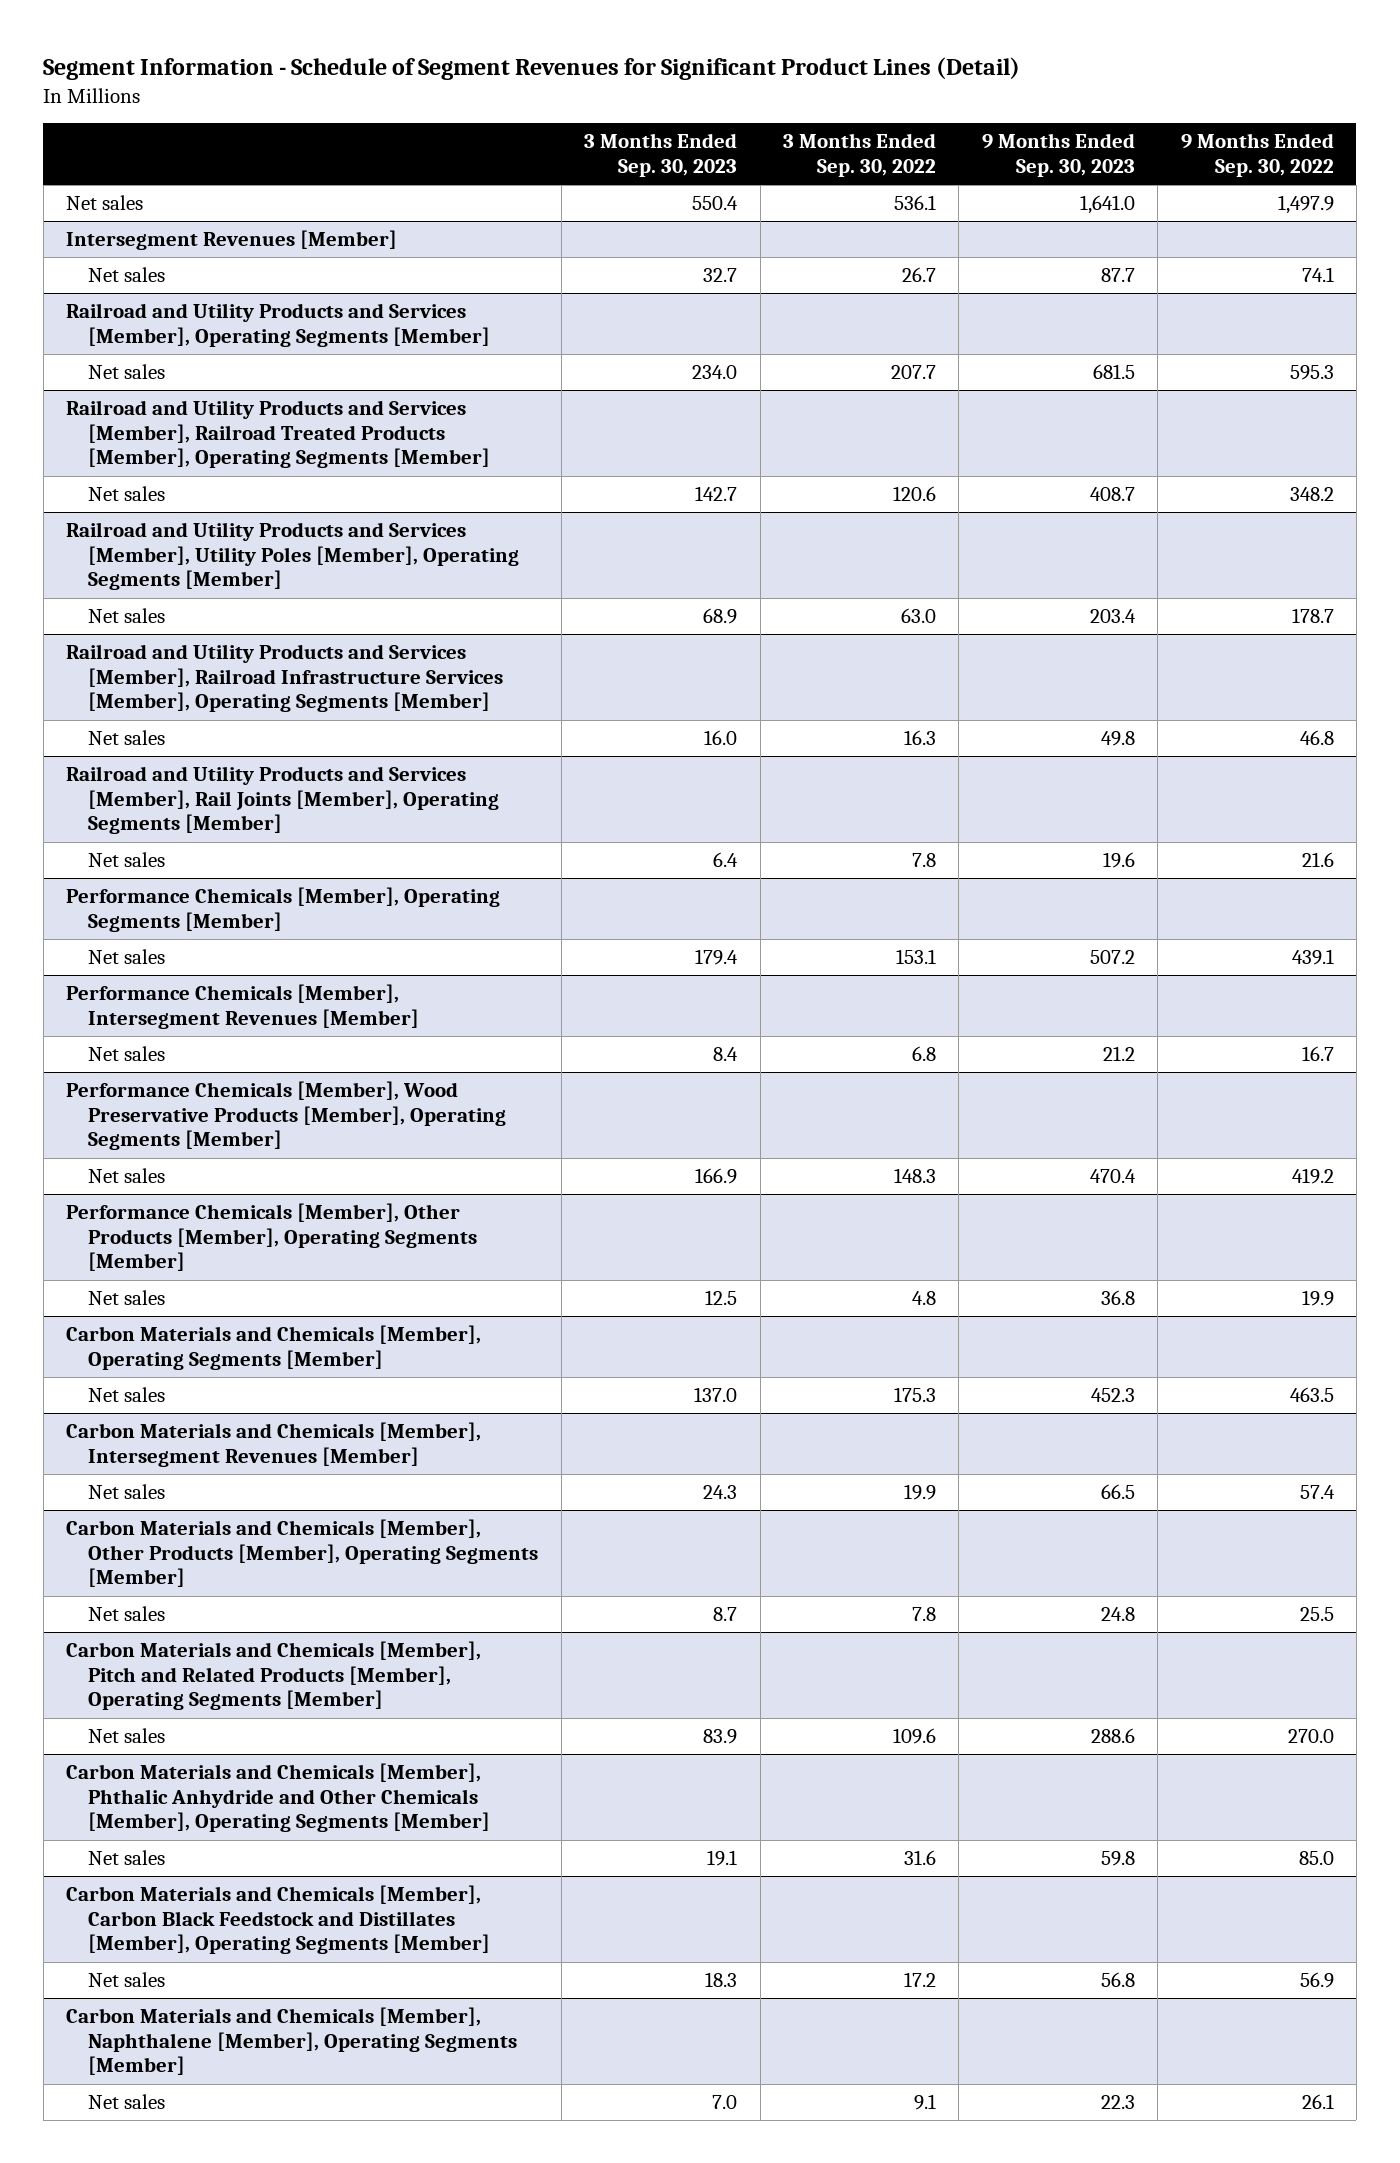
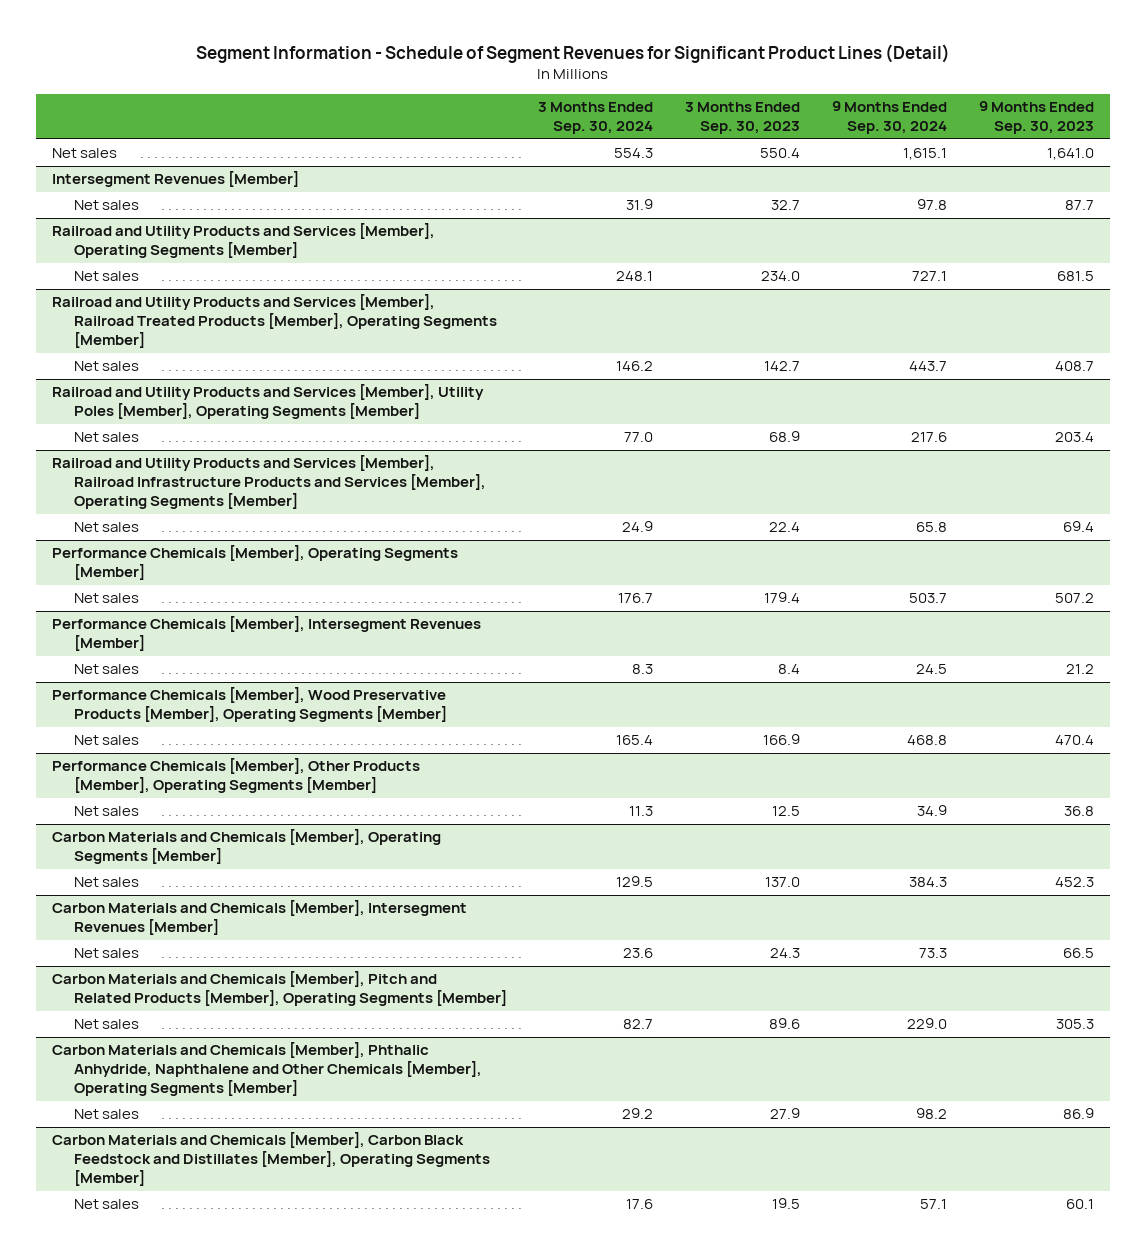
[782,133,936,177] 3 Months Ended Sep. 30, 2022 -> none
[1180,133,1334,177] 9 Months Ended Sep. 30, 2022 -> none
none -> [538,102,654,135] 3 Months Ended Sep. 30, 2024
none -> [831,101,947,135] 9 Months Ended Sep. 30, 2024
[66,766,500,835] Railroad and Utility Products and Services [Member], Rail Joints [Member], Operating Segments [Member] -> none
[88,852,166,868] Net sales -> none
[66,644,504,713] Railroad and Utility Products and Services [Member], Railroad Infrastructure Services [Member], Operating Segments [Member] -> [52,455,486,510] Railroad and Utility Products and Services [Member], Railroad Infrastructure Products and Services [Member], Operating Segments [Member]
[704,730,738,746] 16.0 -> [769,522,801,533] 22.4
[1100,731,1135,747] 49.8 -> [1062,521,1094,533] 69.4
[66,1519,539,1588] Carbon Materials and Chemicals [Member], Other Products [Member], Operating Segments [Member] -> none
[88,1606,166,1622] Net sales -> none
[703,1729,738,1745] 83.9 -> [769,1018,801,1030] 89.6
[1090,1728,1135,1744] 288.6 -> [1055,1019,1094,1030] 305.3
[66,1763,491,1833] Carbon Materials and Chemicals [Member], Phthalic Anhydride and Other Chemicals [Member], Operating Segments [Member] -> [52,1042,482,1097] Carbon Materials and Chemicals [Member], Phthalic Anhydride, Naphthalene and Other Chemicals [Member], Operating Segments [Member]
[707,1850,738,1867] 19.1 -> [770,1108,801,1120] 27.9
[1100,1851,1135,1867] 59.8 -> [1062,1108,1094,1120] 86.9
[66,2007,518,2076] Carbon Materials and Chemicals [Member], Naphthalene [Member], Operating Segments [Member] -> none
[88,2094,166,2110] Net sales -> none
[705,1972,738,1988] 18.3 -> [772,1198,801,1210] 19.5
[1100,1972,1135,1988] 56.8 -> [1065,1199,1094,1210] 60.1

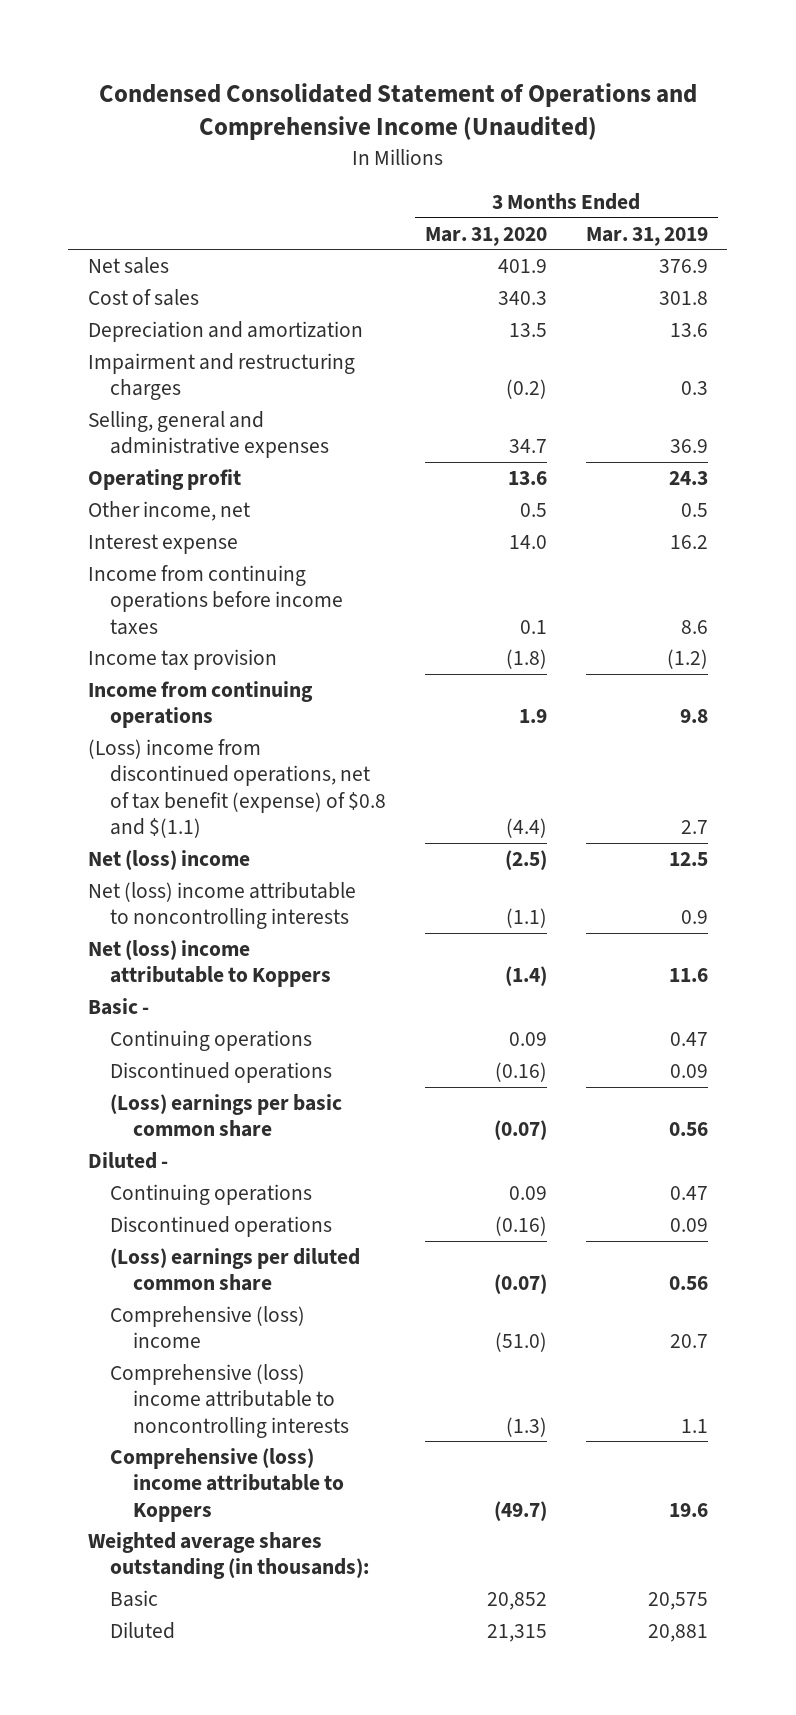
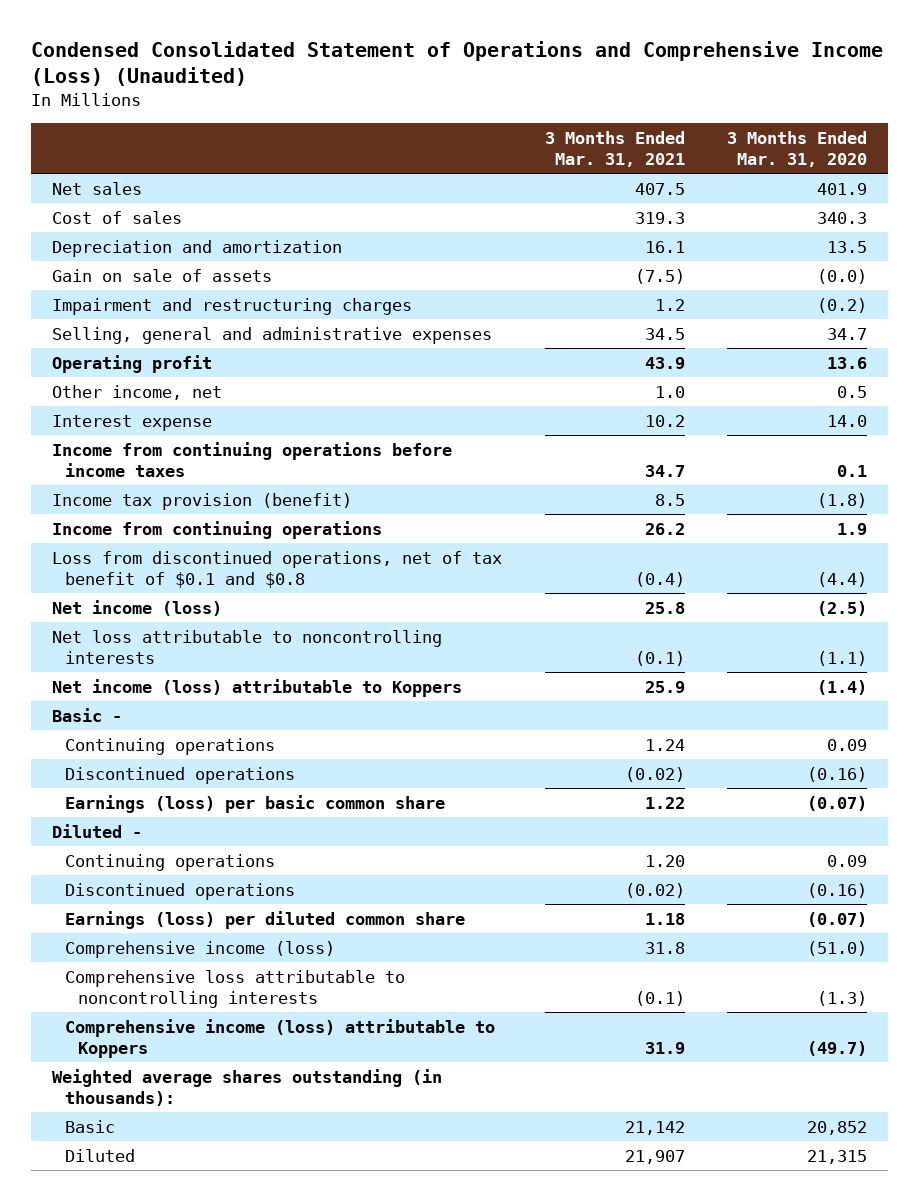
[98,82,697,141] Condensed Consolidated Statement of Operations and Comprehensive Income (Unaudited) -> [31,41,884,87] Condensed Consolidated Statement of Operations and Comprehensive Income (Loss) (Unaudited)
[585,226,708,246] Mar. 31, 2019 -> none
none -> [544,130,685,167] 3 Months Ended Mar. 31, 2021
none -> [52,268,273,282] Gain on sale of assets
[87,648,277,670] Income tax provision -> [52,492,353,510] Income tax provision (benefit)
[87,738,387,839] (Loss) income from discontinued operations, net of tax benefit (expense) of $0.8 and $(1.1) -> [52,550,503,588] Loss from discontinued operations, net of tax benefit of $0.1 and $0.8
[87,849,250,870] Net (loss) income -> [52,599,223,616] Net income (loss)
[87,881,356,930] Net (loss) income attributable to noncontrolling interests -> [52,629,443,664] Net loss attributable to noncontrolling interests
[87,939,332,988] Net (loss) income attributable to Koppers -> [52,678,463,697] Net income (loss) attributable to Koppers
[110,1093,343,1138] (Loss) earnings per basic common share -> [65,794,446,813] Earnings (loss) per basic common share
[110,1247,361,1292] (Loss) earnings per diluted common share -> [65,910,466,929] Earnings (loss) per diluted common share
[110,1305,306,1349] Comprehensive (loss) income -> [65,940,336,958] Comprehensive income (loss)
[110,1363,349,1438] Comprehensive (loss) income attributable to noncontrolling interests -> [65,969,406,1008] Comprehensive loss attributable to noncontrolling interests
[110,1447,344,1522] Comprehensive (loss) income attributable to Koppers -> [65,1018,496,1058] Comprehensive income (loss) attributable to Koppers

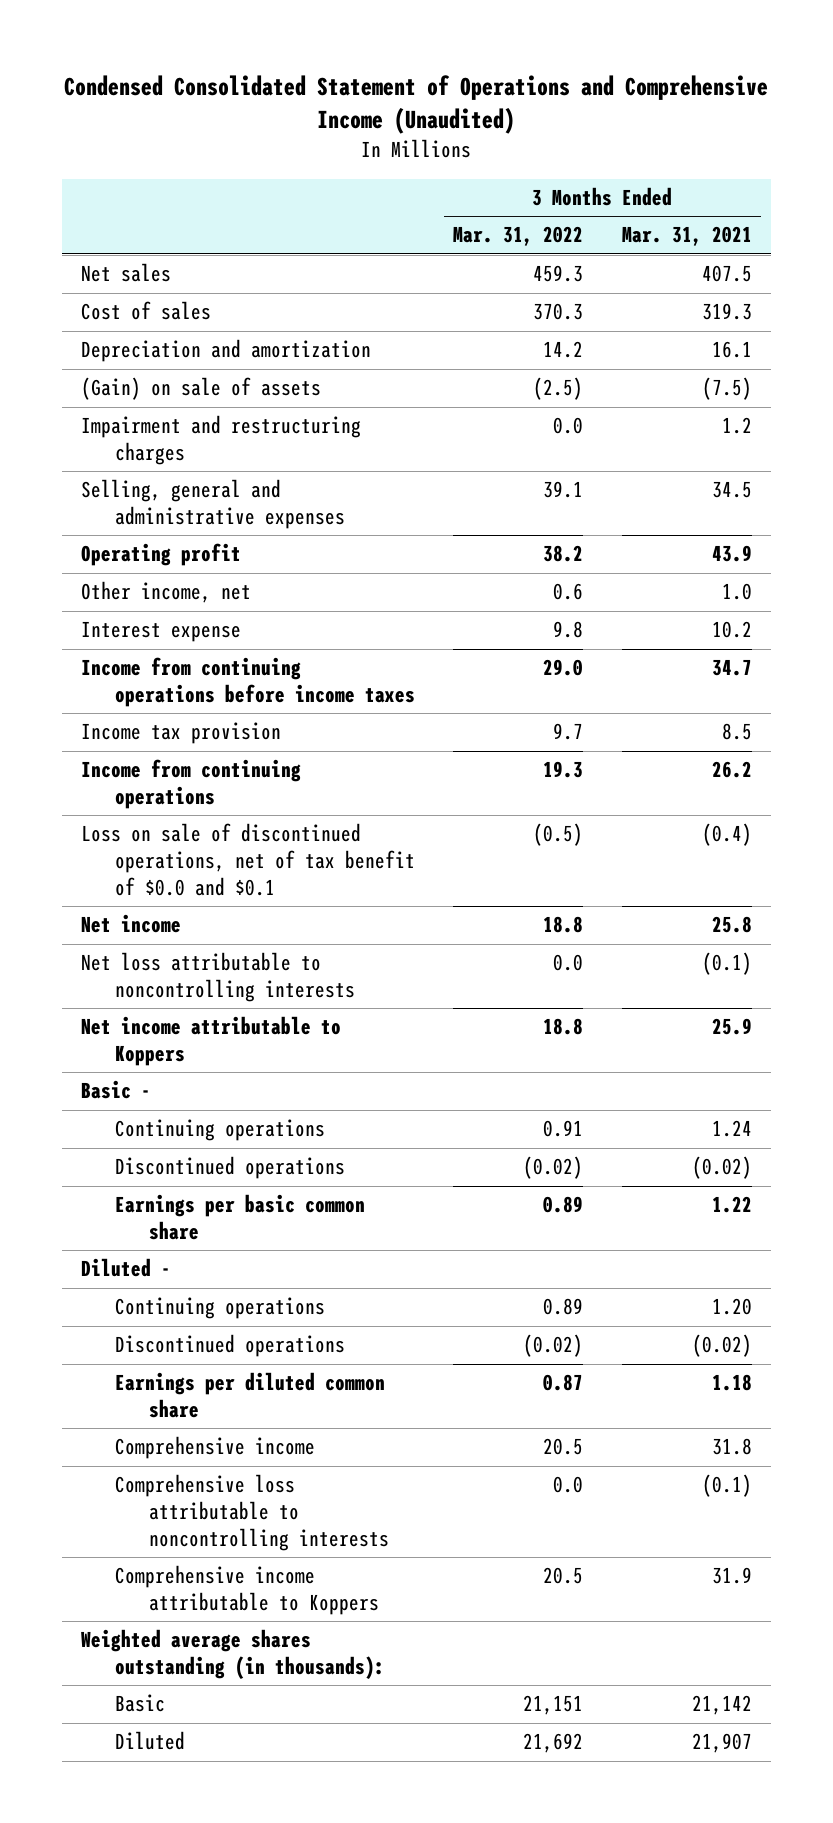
[31,41,884,87] Condensed Consolidated Statement of Operations and Comprehensive Income (Loss) (Unaudited) -> [64,75,769,135] Condensed Consolidated Statement of Operations and Comprehensive Income (Unaudited)
[726,130,867,167] 3 Months Ended Mar. 31, 2020 -> none
none -> [453,226,584,247] Mar. 31, 2022
[52,268,273,282] Gain on sale of assets -> [81,377,322,401] (Gain) on sale of assets
[52,492,353,510] Income tax provision (benefit) -> [81,722,282,745] Income tax provision
[52,550,503,588] Loss from discontinued operations, net of tax benefit of $0.1 and $0.8 -> [81,823,416,896] Loss on sale of discontinued operations, net of tax benefit of $0.0 and $0.1
[52,599,223,616] Net income (loss) -> [81,914,182,934] Net income
[52,678,463,697] Net income (loss) attributable to Koppers -> [81,1016,342,1067] Net income attributable to Koppers
[65,794,446,813] Earnings (loss) per basic common share -> [115,1194,366,1241] Earnings per basic common share
[65,910,466,929] Earnings (loss) per diluted common share -> [115,1372,386,1419] Earnings per diluted common share
[65,940,336,958] Comprehensive income (loss) -> [115,1436,316,1460] Comprehensive income
[65,1018,496,1058] Comprehensive income (loss) attributable to Koppers -> [115,1565,380,1616] Comprehensive income attributable to Koppers

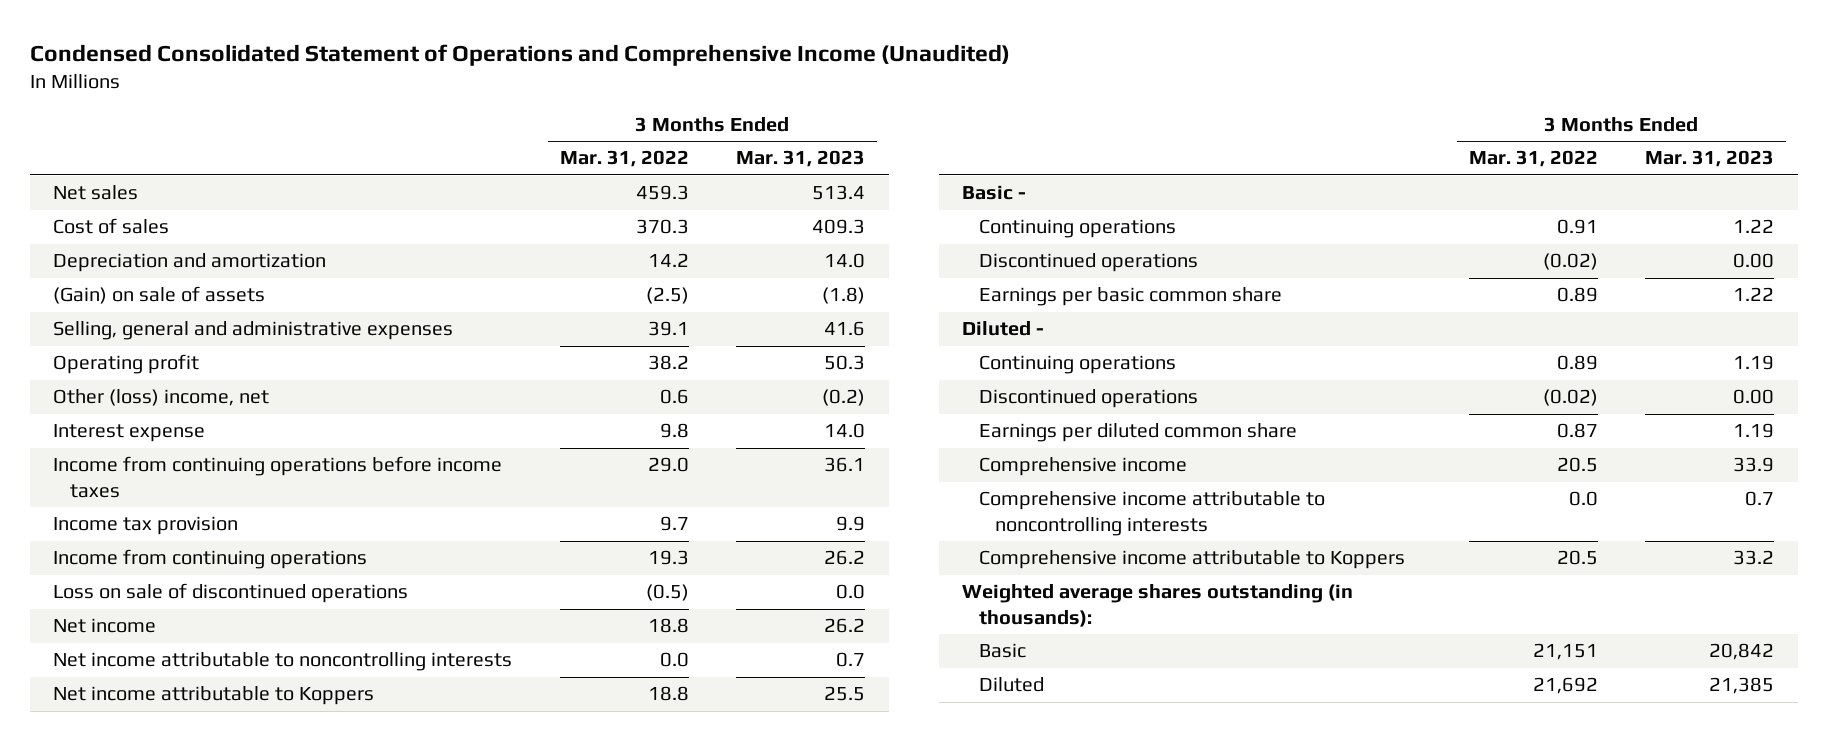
[621,226,752,247] Mar. 31, 2021 -> none
none -> [736,150,866,168] Mar. 31, 2023
[81,415,362,466] Impairment and restructuring charges -> none
[81,581,252,604] Other income, net -> [53,389,270,407] Other (loss) income, net
[81,823,416,896] Loss on sale of discontinued operations, net of tax benefit of $0.0 and $0.1 -> [53,583,409,604] Loss on sale of discontinued operations
[81,952,356,1003] Net loss attributable to noncontrolling interests -> [53,652,513,672] Net income attributable to noncontrolling interests
[115,1474,390,1551] Comprehensive loss attributable to noncontrolling interests -> [978,491,1325,536] Comprehensive income attributable to noncontrolling interests

